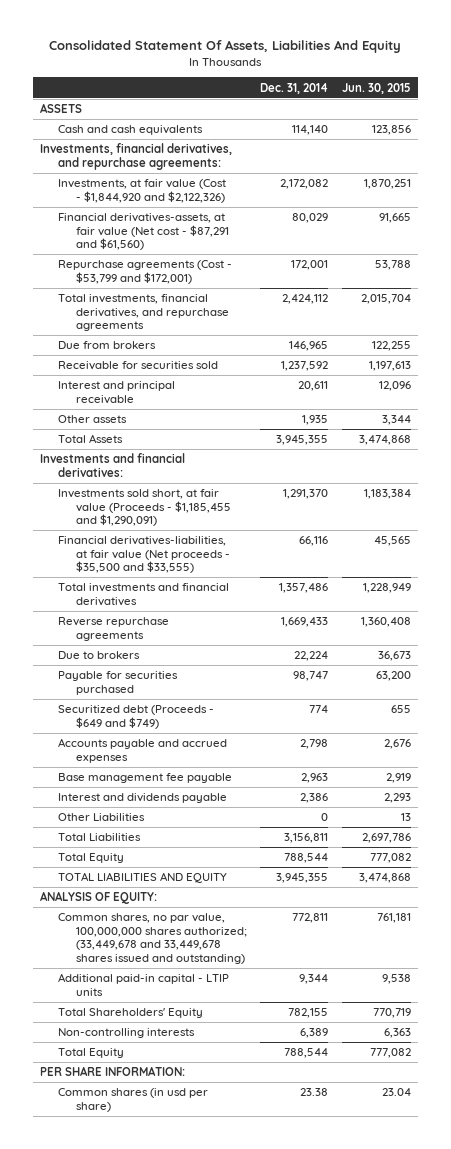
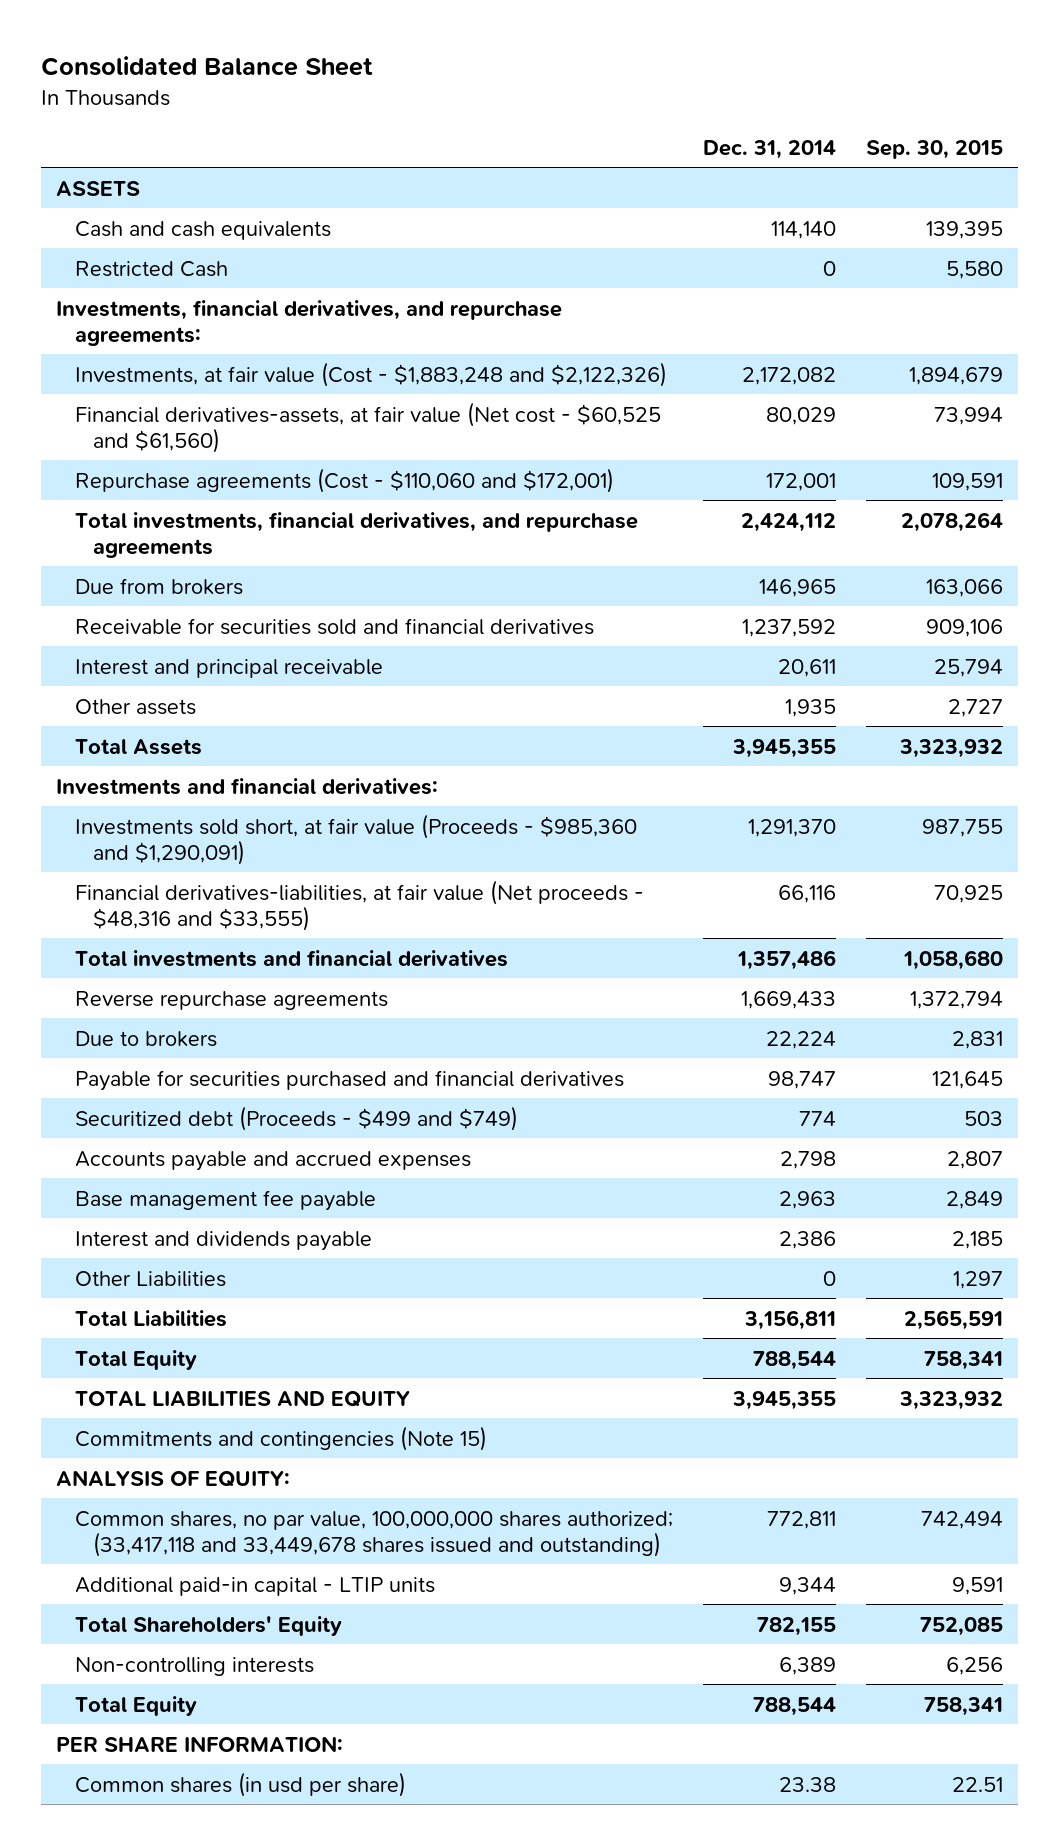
[49,40,402,54] Consolidated Statement Of Assets, Liabilities And Equity -> [41,56,374,77] Consolidated Balance Sheet
[342,82,412,94] Jun. 30, 2015 -> none
none -> [865,139,1003,159] Sep. 30, 2015
none -> [74,260,228,277] Restricted Cash
[57,179,226,203] Investments, at fair value (Cost - $1,844,920 and $2,122,326) -> [74,361,667,387] Investments, at fair value (Cost - $1,883,248 and $2,122,326)
[57,213,229,251] Financial derivatives-assets, at fair value (Net cost - $87,291 and $61,560) -> [74,401,661,453] Financial derivatives-assets, at fair value (Net cost - $60,525 and $61,560)
[57,260,232,284] Repurchase agreements (Cost - $53,799 and $172,001) -> [74,467,614,493] Repurchase agreements (Cost - $110,060 and $172,001)
[57,361,218,371] Receivable for securities sold -> [74,617,594,635] Receivable for securities sold and financial derivatives
[57,489,231,527] Investments sold short, at fair value (Proceeds - $1,185,455 and $1,290,091) -> [74,813,637,865] Investments sold short, at fair value (Proceeds - $985,360 and $1,290,091)
[57,536,230,574] Financial derivatives-liabilities, at fair value (Net proceeds - $35,500 and $33,555) -> [74,879,644,931] Financial derivatives-liabilities, at fair value (Net proceeds - $48,316 and $33,555)
[57,671,178,695] Payable for securities purchased -> [74,1069,624,1091] Payable for securities purchased and financial derivatives
[57,705,214,729] Securitized debt (Proceeds - $649 and $749) -> [74,1105,518,1131] Securitized debt (Proceeds - $499 and $749)
none -> [74,1425,487,1451] Commitments and contingencies (Note 15)
[57,913,247,964] Common shares, no par value, 100,000,000 shares authorized; (33,449,678 and 33,449,678 shares issued and outstanding) -> [74,1510,673,1557] Common shares, no par value, 100,000,000 shares authorized; (33,417,118 and 33,449,678 shares issued and outstanding)

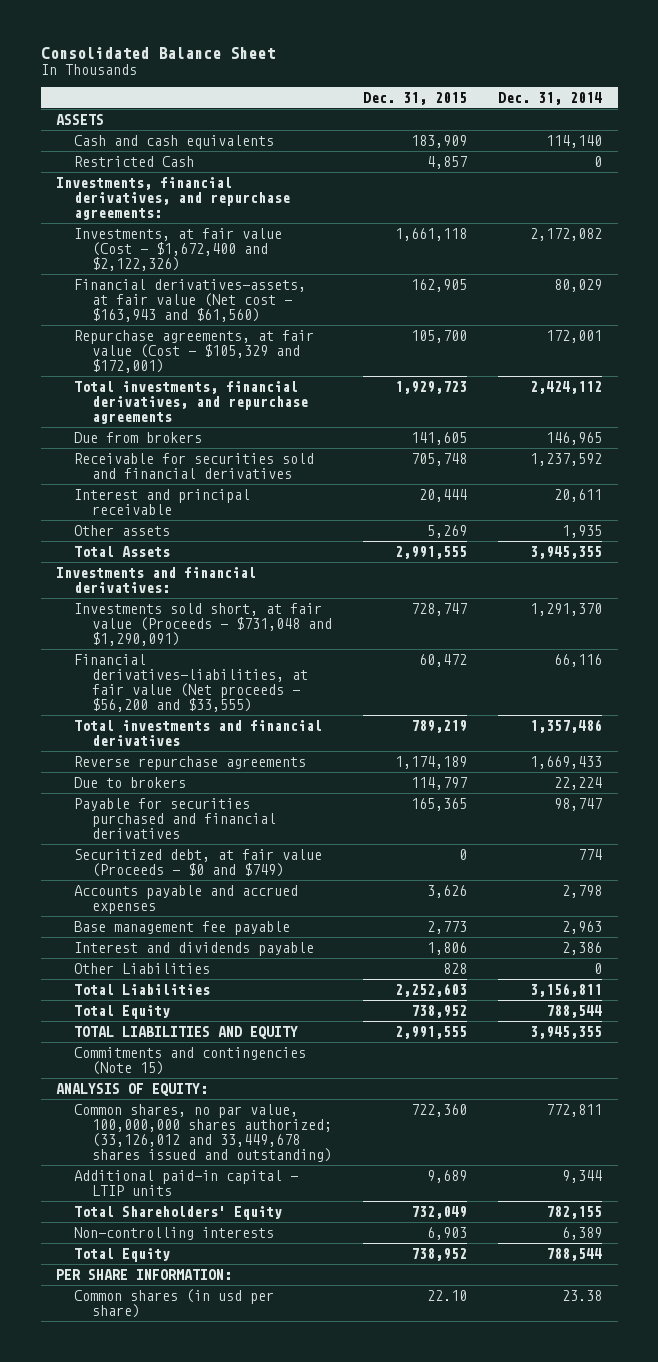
[865,139,1003,159] Sep. 30, 2015 -> none
none -> [363,91,468,105] Dec. 31, 2015
[74,361,667,387] Investments, at fair value (Cost - $1,883,248 and $2,122,326) -> [74,227,283,271] Investments, at fair value (Cost - $1,672,400 and $2,122,326)
[74,401,661,453] Financial derivatives-assets, at fair value (Net cost - $60,525 and $61,560) -> [74,278,307,322] Financial derivatives-assets, at fair value (Net cost - $163,943 and $61,560)
[74,467,614,493] Repurchase agreements (Cost - $110,060 and $172,001) -> [74,329,315,373] Repurchase agreements, at fair value (Cost - $105,329 and $172,001)
[74,813,637,865] Investments sold short, at fair value (Proceeds - $985,360 and $1,290,091) -> [74,602,333,646] Investments sold short, at fair value (Proceeds - $731,048 and $1,290,091)
[74,879,644,931] Financial derivatives-liabilities, at fair value (Net proceeds - $48,316 and $33,555) -> [74,653,309,712] Financial derivatives-liabilities, at fair value (Net proceeds - $56,200 and $33,555)
[74,1105,518,1131] Securitized debt (Proceeds - $499 and $749) -> [74,848,323,877] Securitized debt, at fair value (Proceeds - $0 and $749)
[74,1510,673,1557] Common shares, no par value, 100,000,000 shares authorized; (33,417,118 and 33,449,678 shares issued and outstanding) -> [74,1103,333,1162] Common shares, no par value, 100,000,000 shares authorized; (33,126,012 and 33,449,678 shares issued and outstanding)

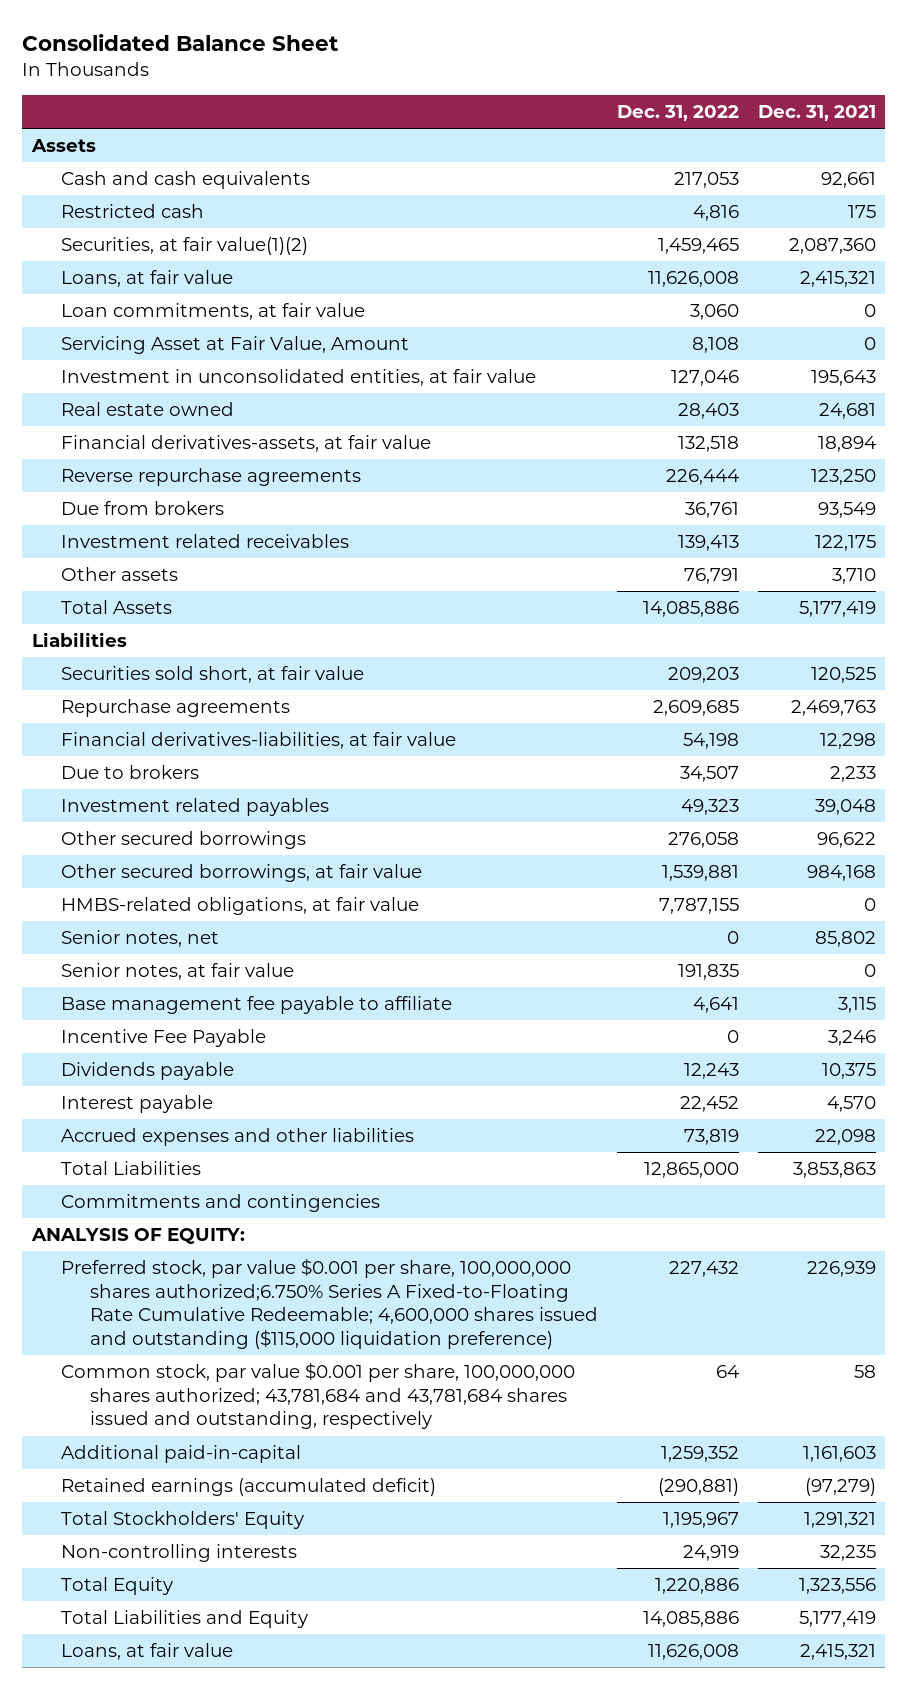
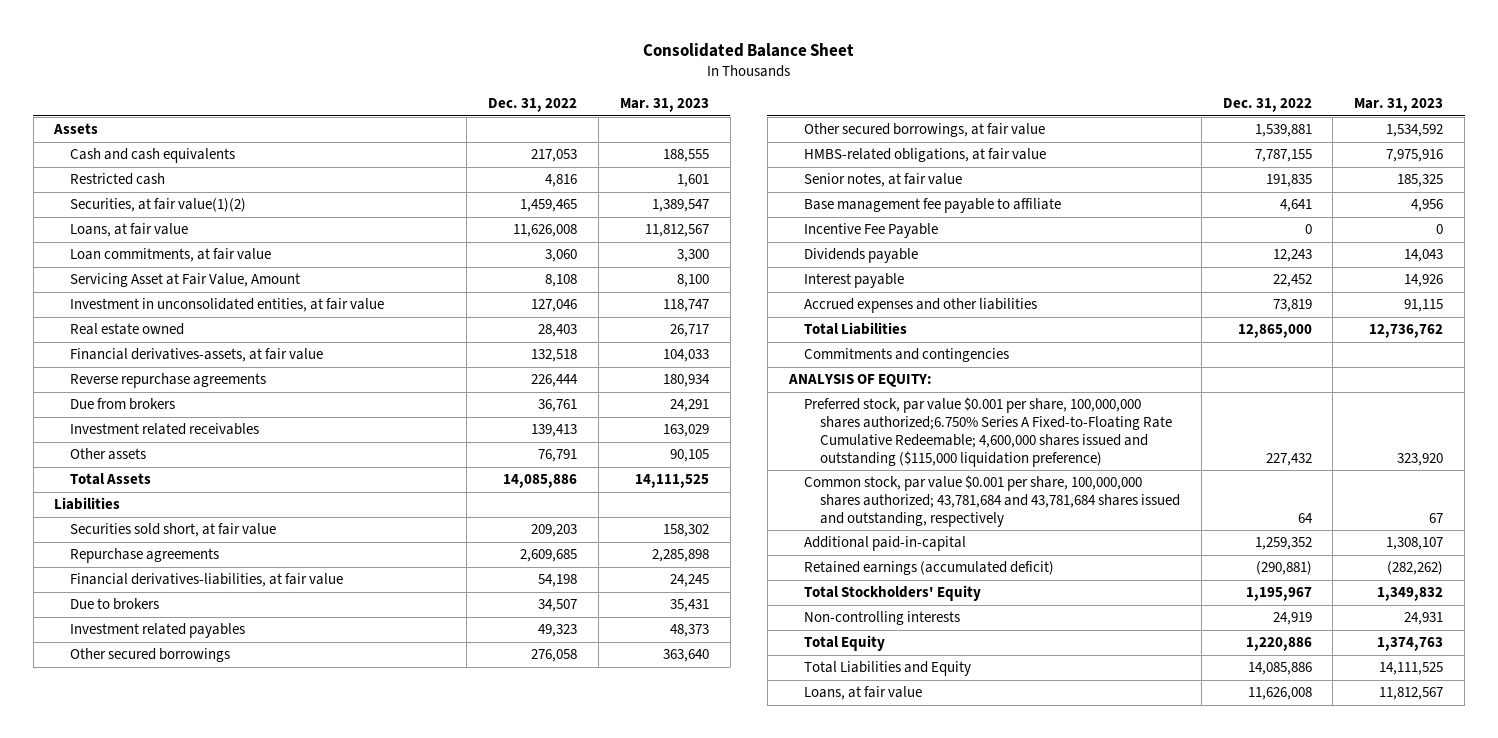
[757,105,876,122] Dec. 31, 2021 -> none
none -> [619,98,709,113] Mar. 31, 2023
[60,930,219,948] Senior notes, net -> none

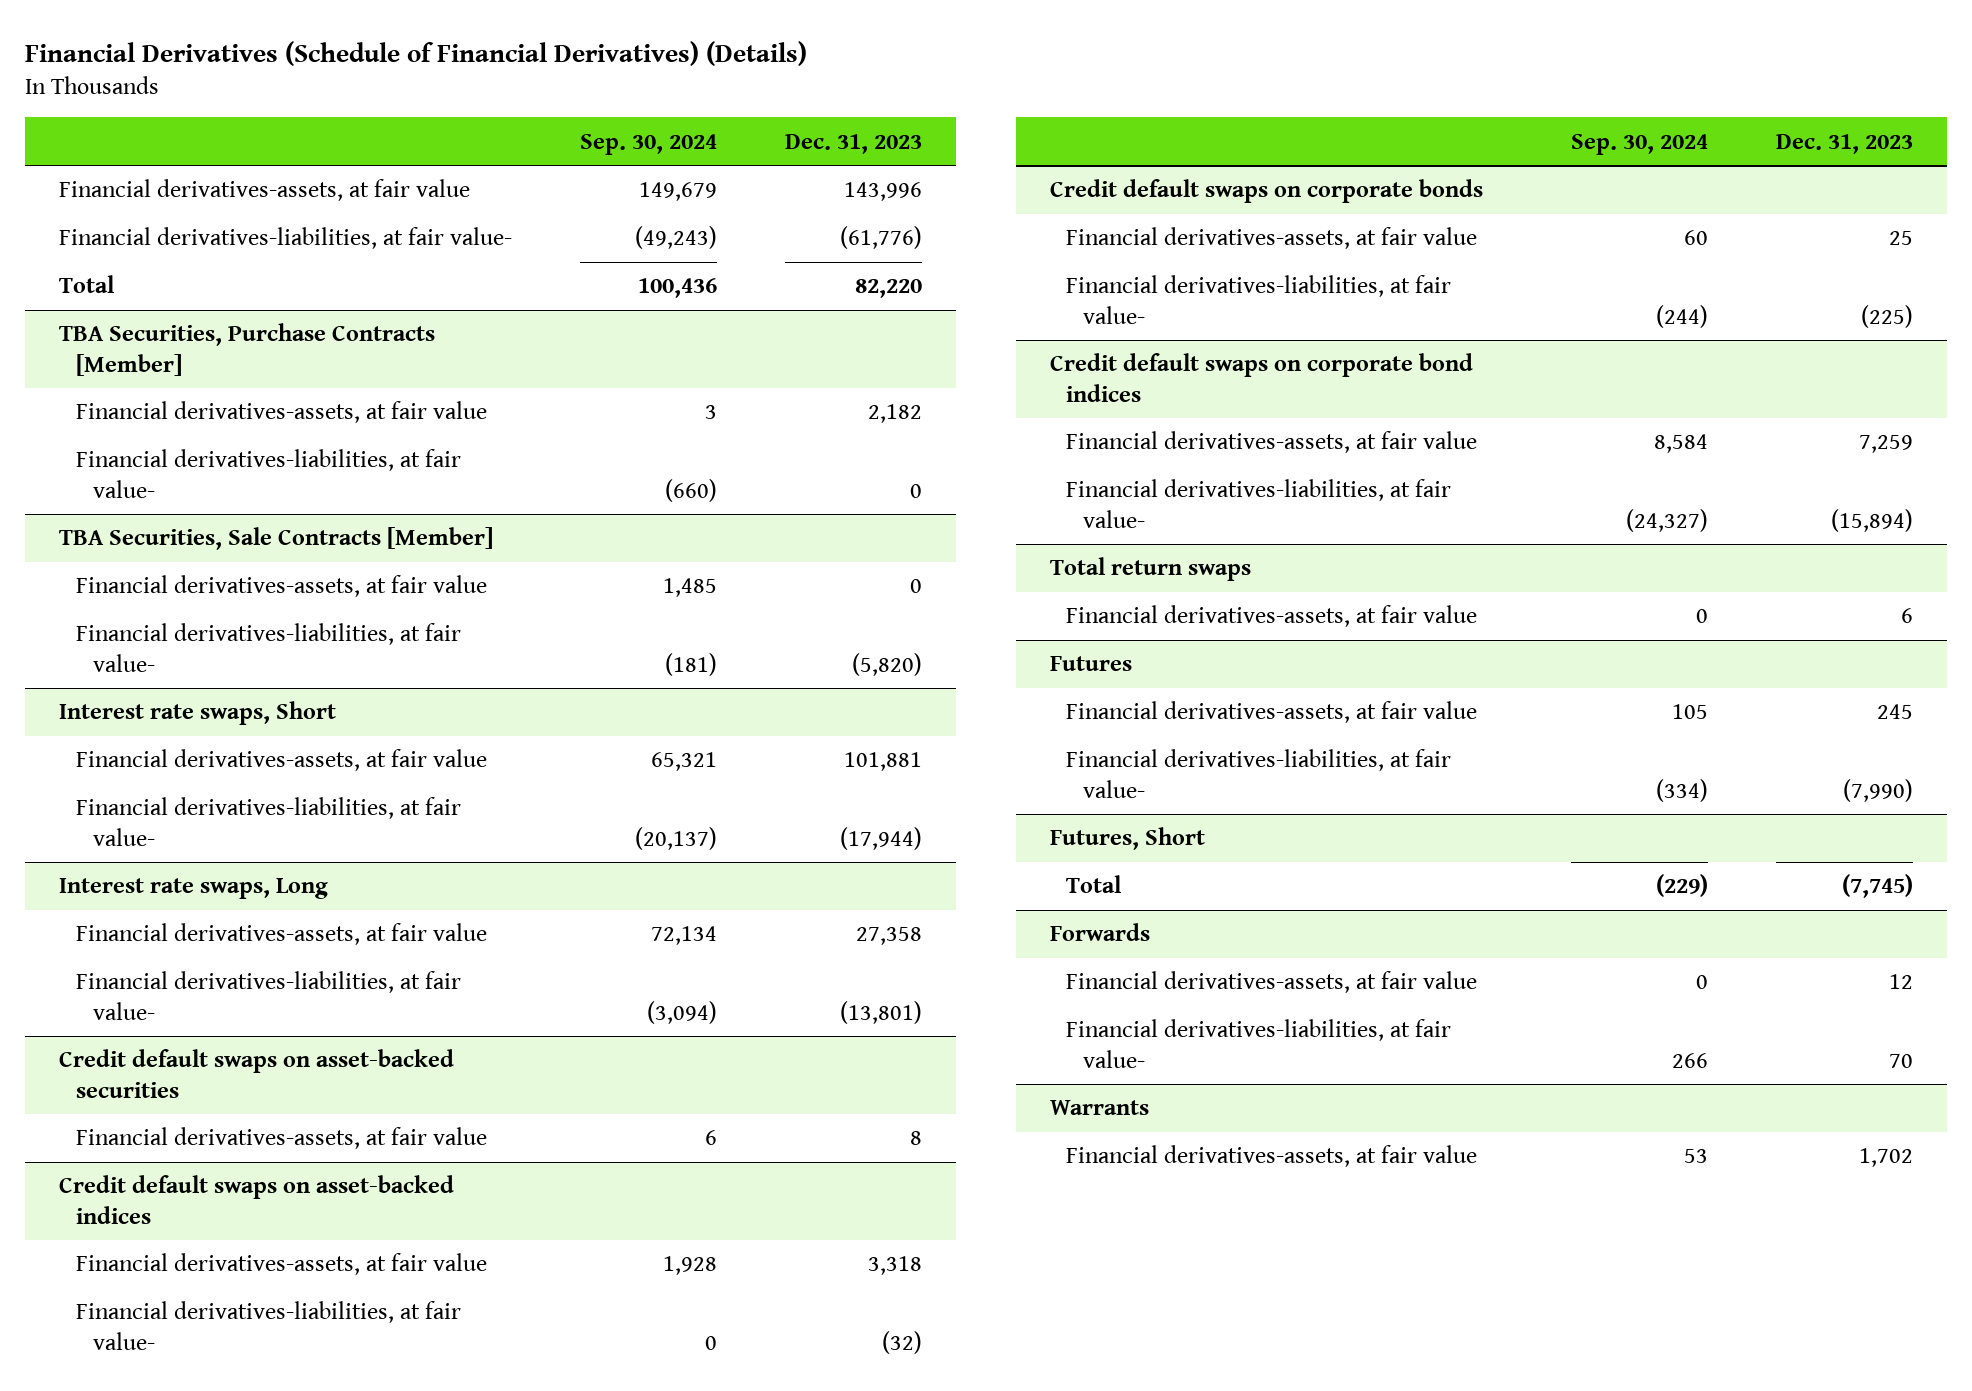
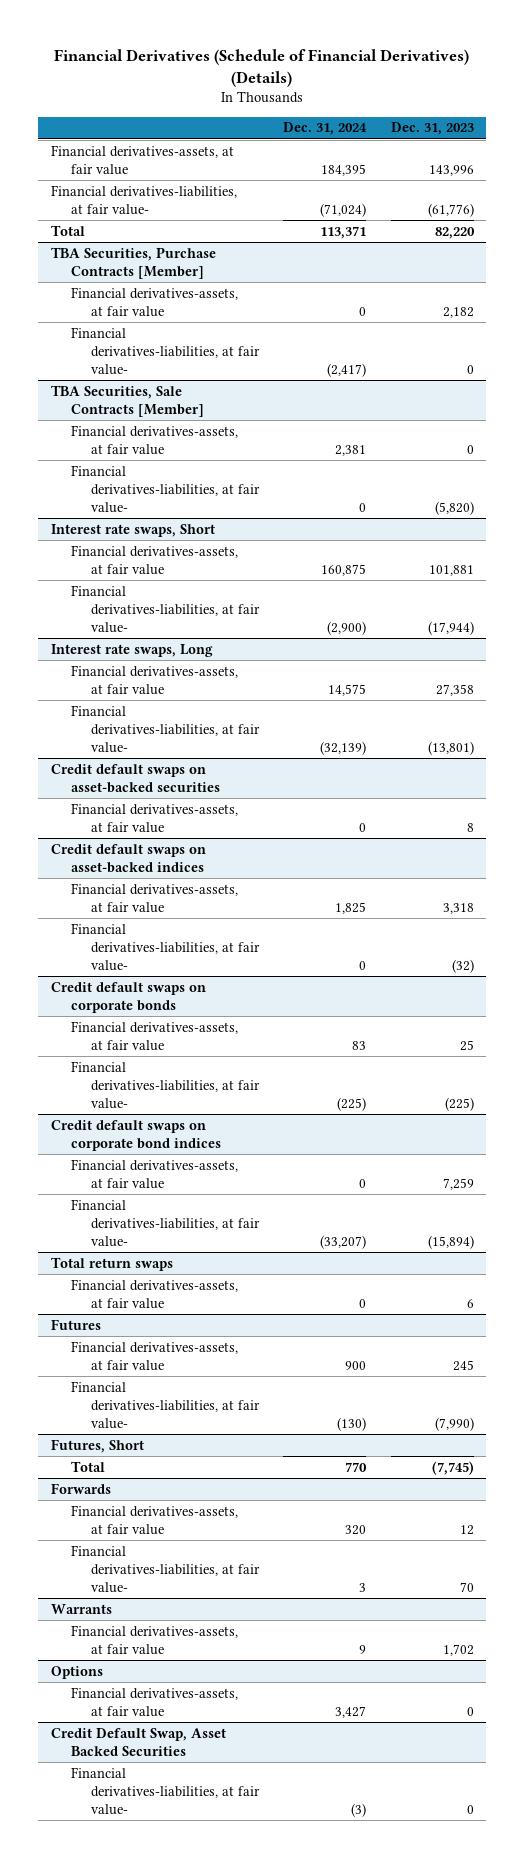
[580,133,718,155] Sep. 30, 2024 -> none
none -> [283,122,368,136] Dec. 31, 2024
none -> [50,1665,103,1679] Options
none -> [70,1686,238,1717] Financial derivatives-assets, at fair value
none -> [50,1727,226,1756] Credit Default Swap, Asset Backed Securities
none -> [70,1766,260,1815] Financial derivatives-liabilities, at fair value-

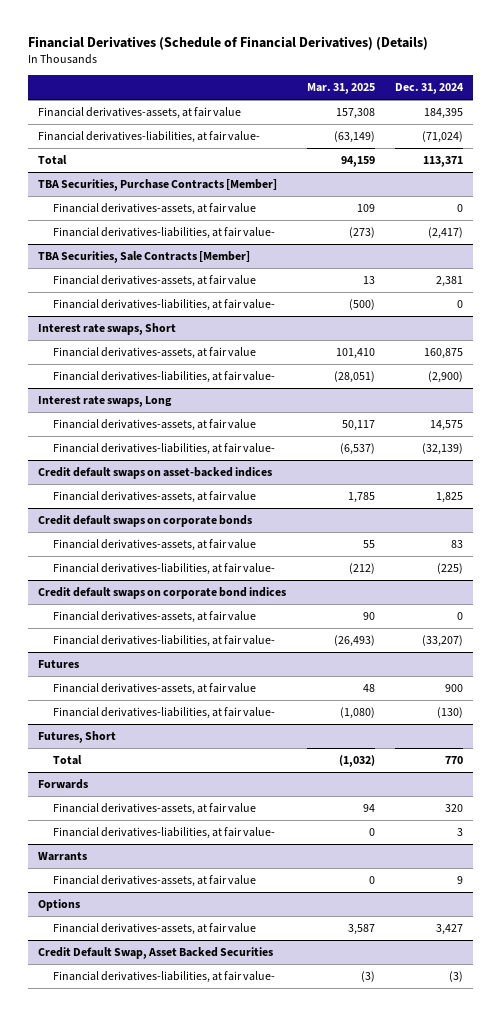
[390,122,474,136] Dec. 31, 2023 -> none
none -> [306,83,375,95] Mar. 31, 2025
[50,763,220,793] Credit default swaps on asset-backed securities -> none
[70,802,238,833] Financial derivatives-assets, at fair value -> none
[70,922,260,971] Financial derivatives-liabilities, at fair value- -> none
[50,1256,173,1271] Total return swaps -> none
[70,1278,238,1309] Financial derivatives-assets, at fair value -> none

